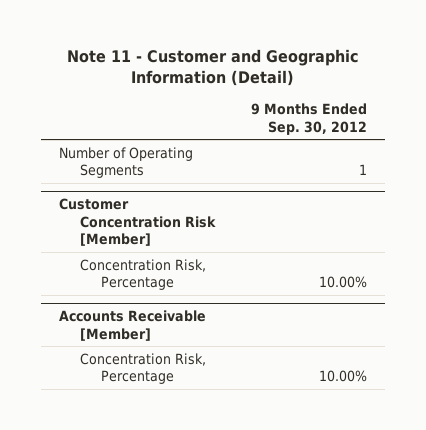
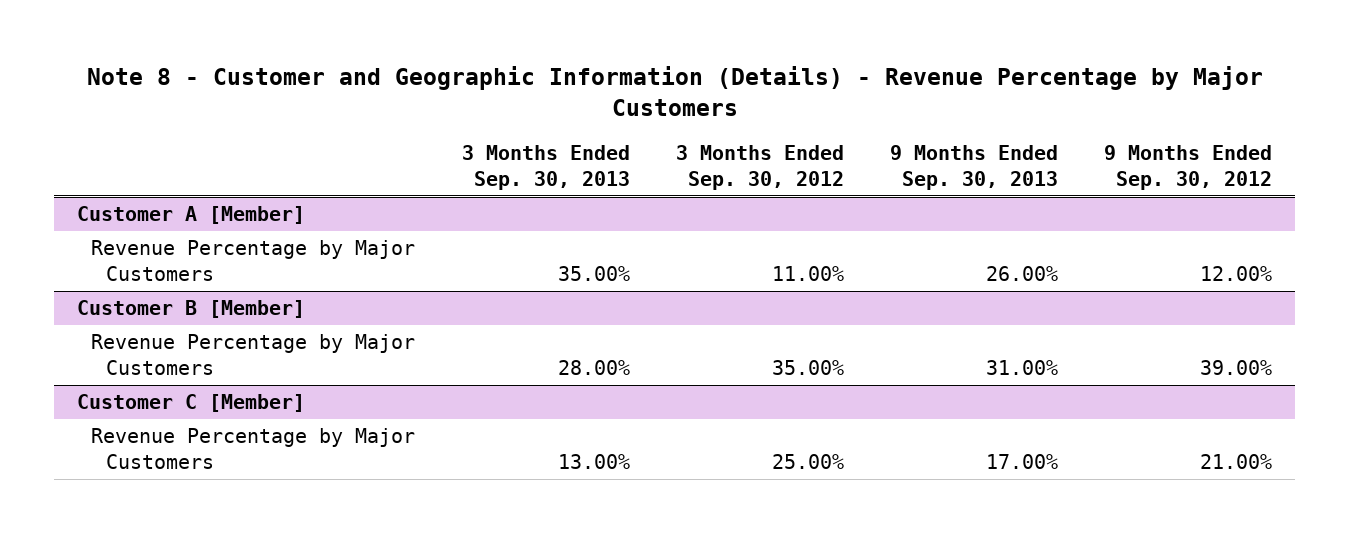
[66,48,359,86] Note 11 - Customer and Geographic Information (Detail) -> [86,65,1263,116] Note 8 - Customer and Geographic Information (Details) - Revenue Percentage by Major Customers
none -> [461,145,630,190] 3 Months Ended Sep. 30, 2013
none -> [675,145,844,190] 3 Months Ended Sep. 30, 2012
none -> [889,145,1058,190] 9 Months Ended Sep. 30, 2013
[58,146,193,179] Number of Operating Segments -> none
[58,198,216,247] Customer Concentration Risk [Member] -> none
[79,258,206,291] Concentration Risk, Percentage -> none
[58,310,206,341] Accounts Receivable [Member] -> none
[79,352,206,385] Concentration Risk, Percentage -> none
none -> [77,206,306,225] Customer A [Member]
none -> [91,240,416,281] Revenue Percentage by Major Customers
none -> [77,300,306,319] Customer B [Member]
none -> [91,334,416,375] Revenue Percentage by Major Customers
none -> [77,394,306,413] Customer C [Member]
none -> [91,428,416,469] Revenue Percentage by Major Customers

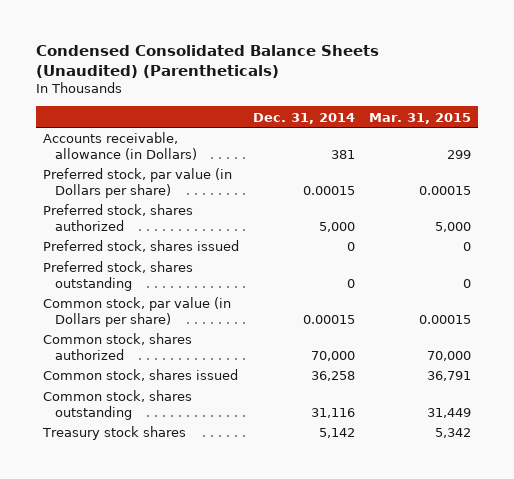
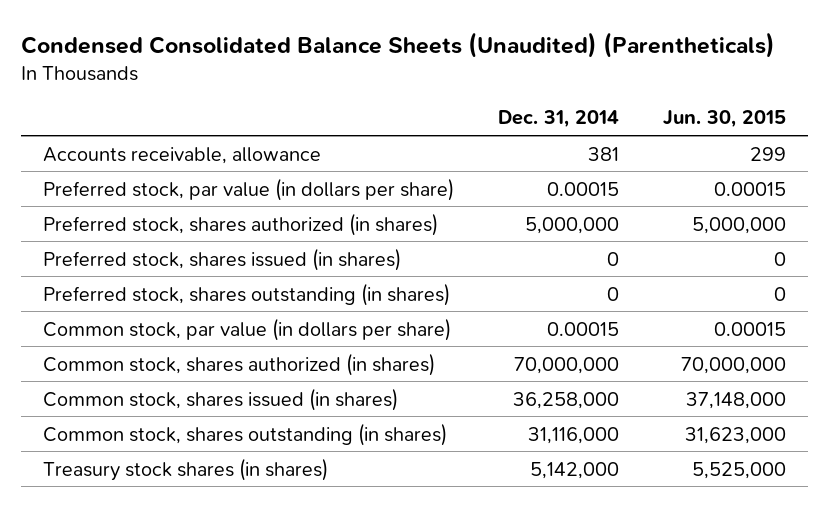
[369,112,472,124] Mar. 31, 2015 -> none
none -> [663,110,787,129] Jun. 30, 2015
[43,132,197,160] Accounts receivable, allowance (in Dollars) -> [43,146,322,164] Accounts receivable, allowance
[43,168,233,198] Preferred stock, par value (in Dollars per share) -> [43,177,455,201] Preferred stock, par value (in dollars per share)
[43,204,194,231] Preferred stock, shares authorized -> [43,212,439,236] Preferred stock, shares authorized (in shares)
[319,221,356,232] 5,000 -> [525,216,620,234] 5,000,000
[43,240,240,253] Preferred stock, shares issued -> [43,247,402,271] Preferred stock, shares issued (in shares)
[43,261,194,291] Preferred stock, shares outstanding -> [43,282,451,306] Preferred stock, shares outstanding (in shares)
[43,297,232,327] Common stock, par value (in Dollars per share) -> [43,317,452,341] Common stock, par value (in dollars per share)
[43,333,193,360] Common stock, shares authorized -> [43,352,436,376] Common stock, shares authorized (in shares)
[311,350,356,361] 70,000 -> [514,356,620,374] 70,000,000
[43,369,239,382] Common stock, shares issued -> [43,387,399,411] Common stock, shares issued (in shares)
[311,371,356,382] 36,258 -> [513,391,620,409] 36,258,000
[43,390,193,420] Common stock, shares outstanding -> [43,422,448,446] Common stock, shares outstanding (in shares)
[311,407,356,418] 31,116 -> [528,426,620,444] 31,116,000
[42,426,187,441] Treasury stock shares -> [43,457,329,481] Treasury stock shares (in shares)
[319,428,356,439] 5,142 -> [530,461,620,479] 5,142,000

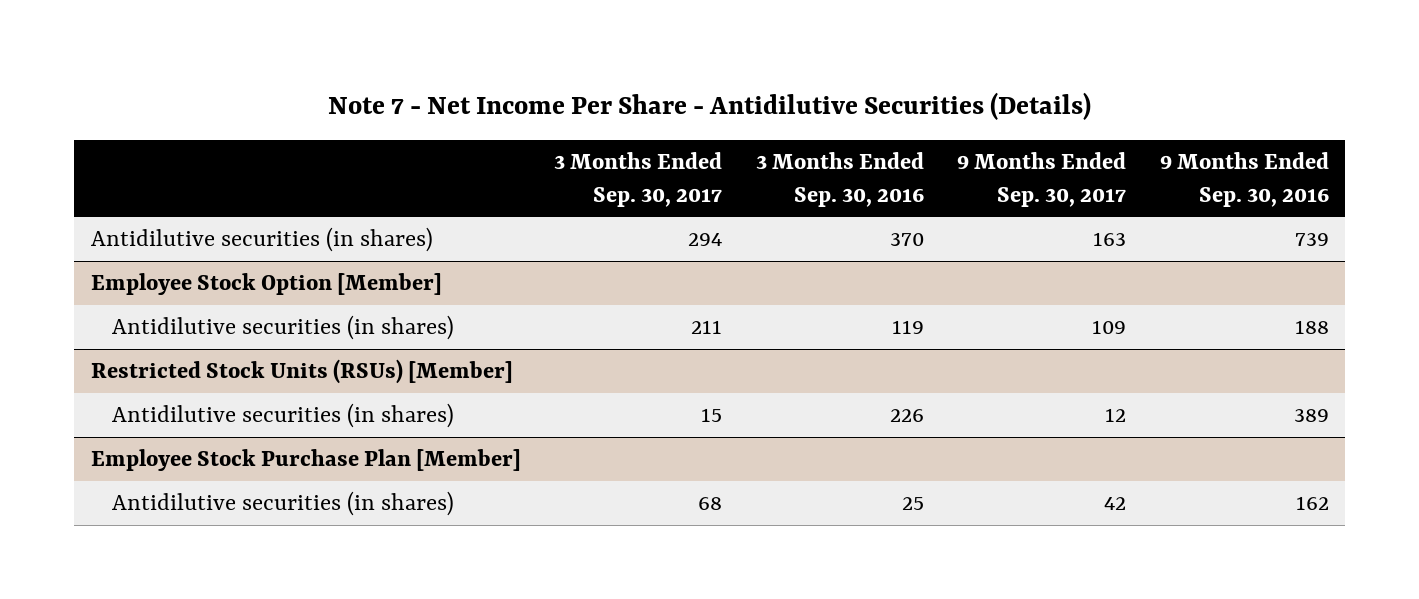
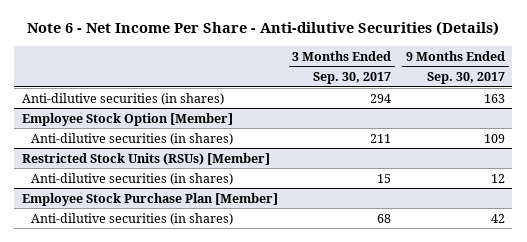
[327,91,1091,120] Note 7 - Net Income Per Share - Antidilutive Securities (Details) -> [27,21,500,37] Note 6 - Net Income Per Share - Anti-dilutive Securities (Details)
[755,152,924,207] 3 Months Ended Sep. 30, 2016 -> none
[1159,152,1329,207] 9 Months Ended Sep. 30, 2016 -> none
[90,227,433,253] Antidilutive securities (in shares) -> [21,92,224,105] Anti-dilutive securities (in shares)
[111,315,454,341] Antidilutive securities (in shares) -> [30,132,233,145] Anti-dilutive securities (in shares)
[111,403,454,429] Antidilutive securities (in shares) -> [30,172,233,185] Anti-dilutive securities (in shares)
[111,491,454,517] Antidilutive securities (in shares) -> [30,212,233,225] Anti-dilutive securities (in shares)

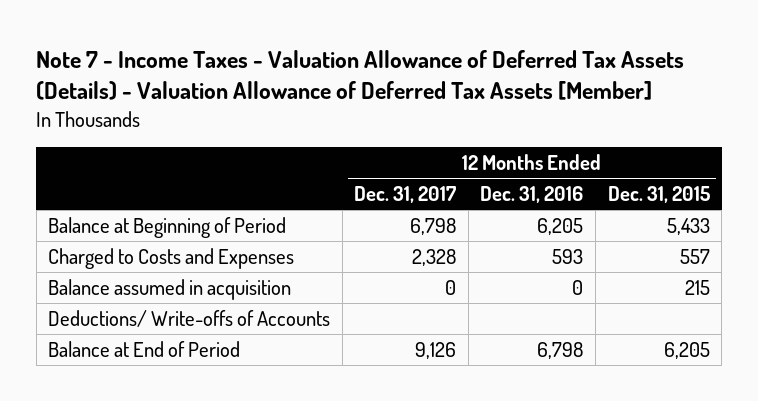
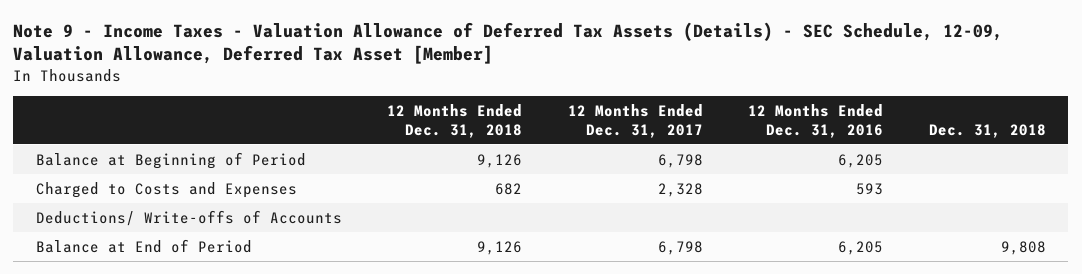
[36,49,685,101] Note 7 - Income Taxes - Valuation Allowance of Deferred Tax Assets (Details) - Valuation Allowance of Deferred Tax Assets [Member] -> [13,21,1004,65] Note 9 - Income Taxes - Valuation Allowance of Deferred Tax Assets (Details) - SEC Schedule, 12-09, Valuation Allowance, Deferred Tax Asset [Member]
[607,185,710,203] Dec. 31, 2015 -> none
none -> [387,103,523,138] 12 Months Ended Dec. 31, 2018
none -> [928,123,1046,138] Dec. 31, 2018
[48,278,292,300] Balance assumed in acquisition -> none
[415,341,457,359] 9,126 -> [657,240,703,255] 6,798
[537,341,584,359] 6,798 -> [838,240,884,255] 6,205

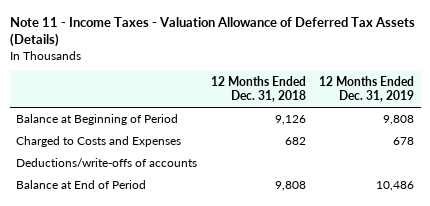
[13,21,1004,65] Note 9 - Income Taxes - Valuation Allowance of Deferred Tax Assets (Details) - SEC Schedule, 12-09, Valuation Allowance, Deferred Tax Asset [Member] -> [9,17,415,48] Note 11 - Income Taxes - Valuation Allowance of Deferred Tax Assets (Details)
[567,103,703,138] 12 Months Ended Dec. 31, 2017 -> none
[748,103,884,138] 12 Months Ended Dec. 31, 2016 -> none
[928,123,1046,138] Dec. 31, 2018 -> none
none -> [318,75,414,103] 12 Months Ended Dec. 31, 2019
[35,209,342,226] Deductions/ Write-offs of Accounts -> [16,157,198,167] Deductions/write-offs of accounts
[477,240,523,255] 9,126 -> [274,180,306,191] 9,808

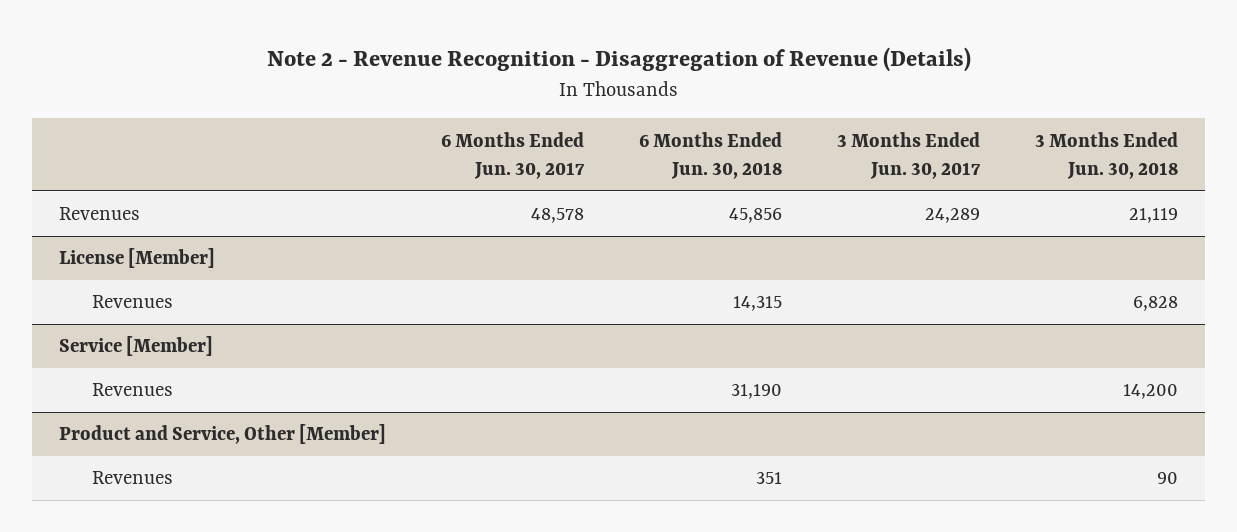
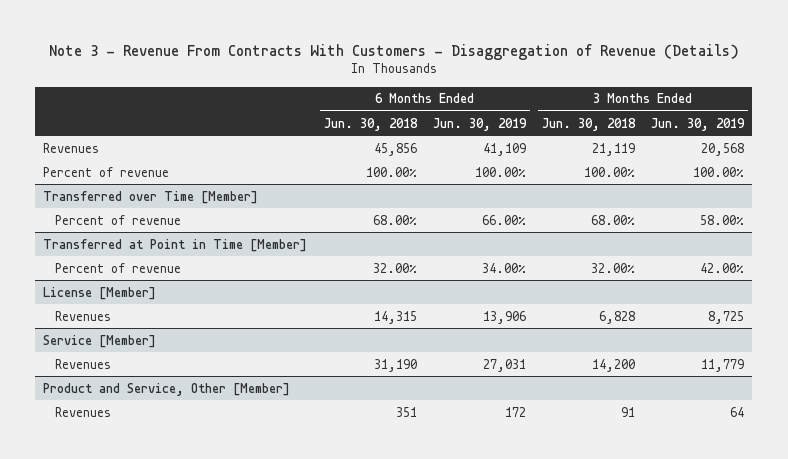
[266,47,971,73] Note 2 - Revenue Recognition - Disaggregation of Revenue (Details) -> [48,43,739,60] Note 3 - Revenue From Contracts With Customers - Disaggregation of Revenue (Details)
[441,131,586,180] 6 Months Ended Jun. 30, 2017 -> none
[836,131,981,180] 3 Months Ended Jun. 30, 2017 -> none
none -> [432,117,527,131] Jun. 30, 2019
none -> [651,117,746,131] Jun. 30, 2019
none -> [43,166,170,177] Percent of revenue
none -> [43,190,259,204] Transferred over Time [Member]
none -> [54,214,181,225] Percent of revenue
none -> [43,238,308,252] Transferred at Point in Time [Member]
none -> [54,262,181,273] Percent of revenue
[1156,472,1178,485] 90 -> [621,406,636,417] 91

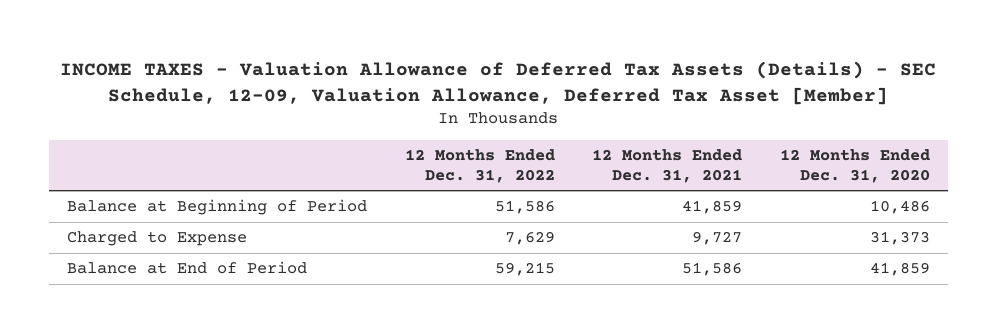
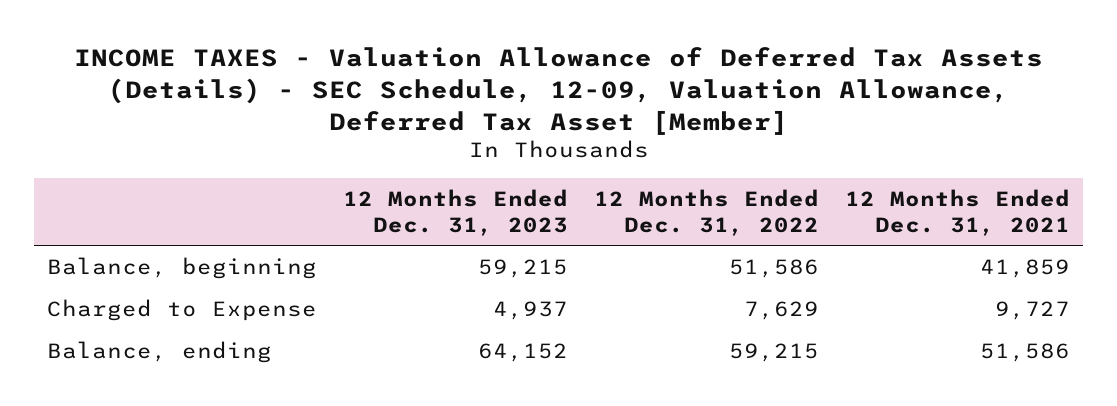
[779,149,930,183] 12 Months Ended Dec. 31, 2020 -> none
none -> [343,189,569,236] 12 Months Ended Dec. 31, 2023
[67,199,368,216] Balance at Beginning of Period -> [46,257,317,280] Balance, beginning
[67,261,308,275] Balance at End of Period -> [46,341,272,364] Balance, ending

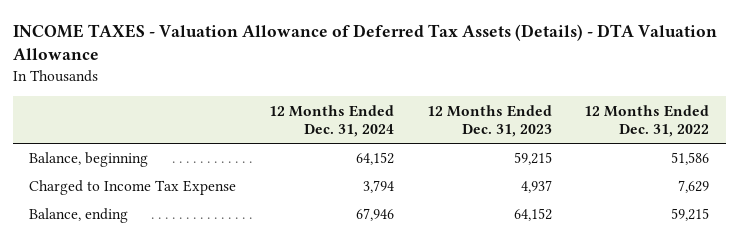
[73,46,1043,135] INCOME TAXES - Valuation Allowance of Deferred Tax Assets (Details) - SEC Schedule, 12-09, Valuation Allowance, Deferred Tax Asset [Member] -> [12,23,717,61] INCOME TAXES - Valuation Allowance of Deferred Tax Assets (Details) - DTA Valuation Allowance
[845,189,1071,236] 12 Months Ended Dec. 31, 2021 -> none
none -> [268,104,394,138] 12 Months Ended Dec. 31, 2024
[46,299,317,322] Charged to Expense -> [29,180,237,196] Charged to Income Tax Expense

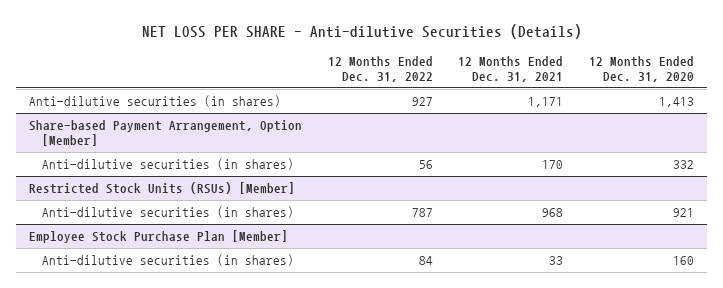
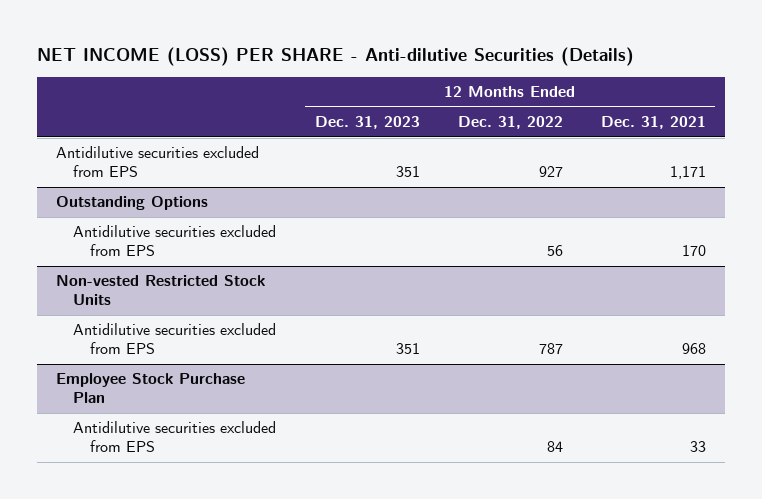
[141,24,582,40] NET LOSS PER SHARE - Anti-dilutive Securities (Details) -> [37,47,635,67] NET INCOME (LOSS) PER SHARE - Anti-dilutive Securities (Details)
[589,55,695,83] 12 Months Ended Dec. 31, 2020 -> none
none -> [314,116,420,130] Dec. 31, 2023
[29,94,282,107] Anti-dilutive securities (in shares) -> [56,146,260,178] Antidilutive securities excluded from EPS
[29,119,303,147] Share-based Payment Arrangement, Option [Member] -> [56,196,209,211] Outstanding Options
[41,157,294,170] Anti-dilutive securities (in shares) -> [73,225,277,257] Antidilutive securities excluded from EPS
[29,181,296,194] Restricted Stock Units (RSUs) [Member] -> [56,275,266,306] Non-vested Restricted Stock Units
[41,205,294,218] Anti-dilutive securities (in shares) -> [73,323,277,355] Antidilutive securities excluded from EPS
[29,229,289,243] Employee Stock Purchase Plan [Member] -> [56,373,246,404] Employee Stock Purchase Plan
[41,253,294,266] Anti-dilutive securities (in shares) -> [73,421,277,453] Antidilutive securities excluded from EPS

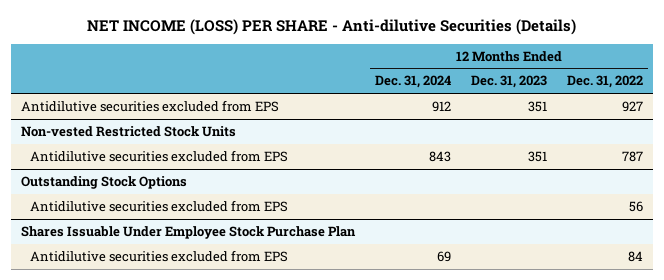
[600,116,706,130] Dec. 31, 2021 -> none
none -> [374,75,451,89] Dec. 31, 2024
[56,196,209,211] Outstanding Options -> none
[73,225,277,257] Antidilutive securities excluded from EPS -> none
none -> [20,175,187,189] Outstanding Stock Options
none -> [30,199,289,212] Antidilutive securities excluded from EPS
[56,373,246,404] Employee Stock Purchase Plan -> [20,225,356,239] Shares Issuable Under Employee Stock Purchase Plan

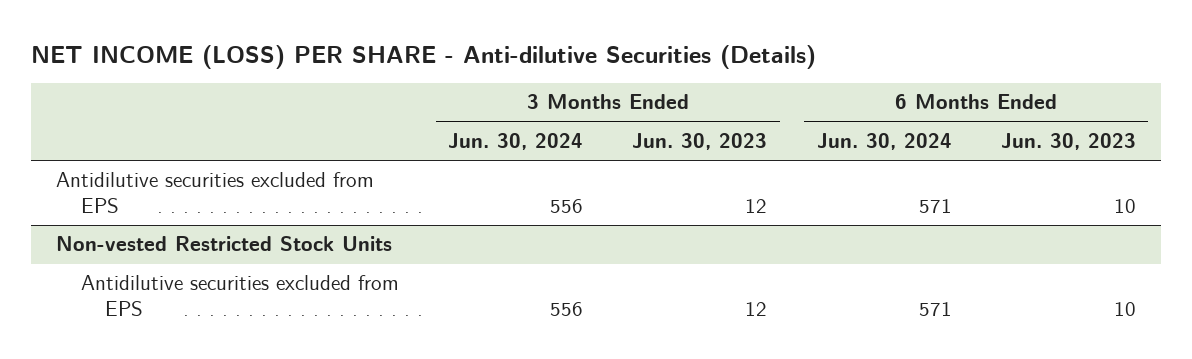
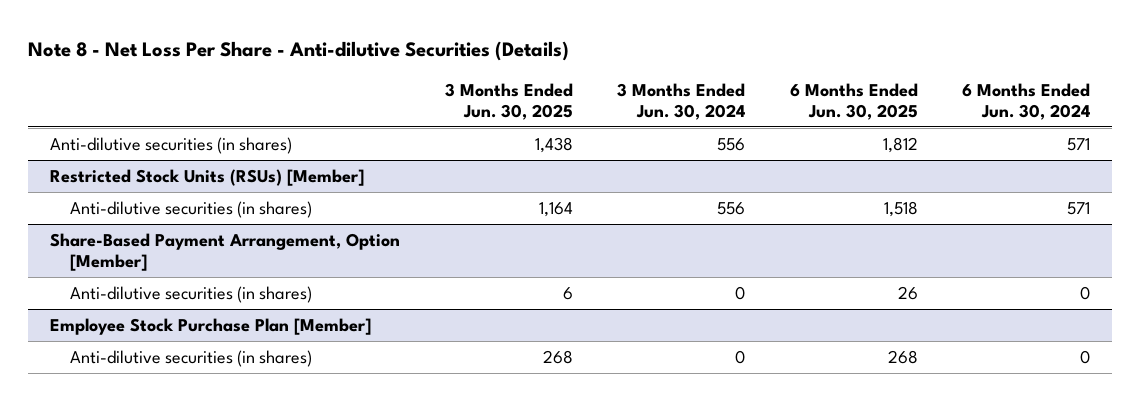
[31,44,817,69] NET INCOME (LOSS) PER SHARE - Anti-dilutive Securities (Details) -> [28,40,570,61] Note 8 - Net Loss Per Share - Anti-dilutive Securities (Details)
[632,133,768,151] Jun. 30, 2023 -> none
[1000,133,1136,151] Jun. 30, 2023 -> none
none -> [444,82,573,120] 3 Months Ended Jun. 30, 2025
none -> [789,82,918,120] 6 Months Ended Jun. 30, 2025
[55,172,374,213] Antidilutive securities excluded from EPS -> [50,136,293,154] Anti-dilutive securities (in shares)
[55,236,392,252] Non-vested Restricted Stock Units -> [50,168,365,186] Restricted Stock Units (RSUs) [Member]
[80,275,399,316] Antidilutive securities excluded from EPS -> [70,200,313,218] Anti-dilutive securities (in shares)
none -> [50,232,401,272] Share-Based Payment Arrangement, Option [Member]
none -> [70,285,313,303] Anti-dilutive securities (in shares)
none -> [50,317,372,335] Employee Stock Purchase Plan [Member]
none -> [70,349,313,367] Anti-dilutive securities (in shares)

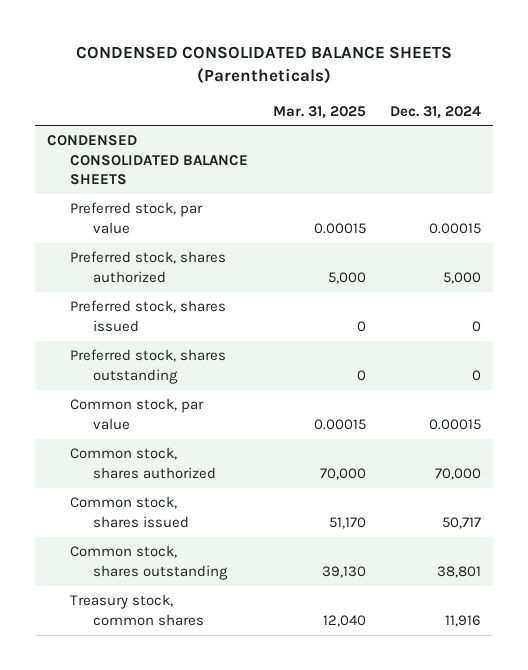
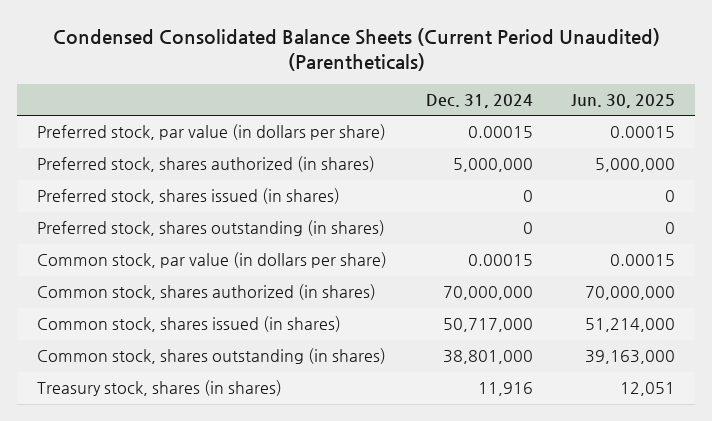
[76,46,453,85] CONDENSED CONSOLIDATED BALANCE SHEETS (Parentheticals) -> [53,27,661,71] Condensed Consolidated Balance Sheets (Current Period Unaudited) (Parentheticals)
[272,105,366,119] Mar. 31, 2025 -> none
none -> [571,94,676,109] Jun. 30, 2025
[47,135,249,185] CONDENSED CONSOLIDATED BALANCE SHEETS -> none
[70,202,204,234] Preferred stock, par value -> [36,124,386,141] Preferred stock, par value (in dollars per share)
[70,251,227,283] Preferred stock, shares authorized -> [36,156,375,173] Preferred stock, shares authorized (in shares)
[443,271,482,284] 5,000 -> [452,158,533,173] 5,000,000
[70,300,227,332] Preferred stock, shares issued -> [36,188,340,205] Preferred stock, shares issued (in shares)
[70,349,227,384] Preferred stock, shares outstanding -> [36,220,385,237] Preferred stock, shares outstanding (in shares)
[70,398,205,430] Common stock, par value -> [36,252,387,269] Common stock, par value (in dollars per share)
[70,447,217,479] Common stock, shares authorized -> [36,284,376,301] Common stock, shares authorized (in shares)
[435,467,482,480] 70,000 -> [442,286,533,301] 70,000,000
[70,496,190,528] Common stock, shares issued -> [36,316,341,333] Common stock, shares issued (in shares)
[442,516,482,529] 50,717 -> [442,318,533,333] 50,717,000
[70,545,229,580] Common stock, shares outstanding -> [36,348,386,365] Common stock, shares outstanding (in shares)
[437,565,482,578] 38,801 -> [442,350,533,365] 38,801,000
[70,594,205,626] Treasury stock, common shares -> [36,380,282,397] Treasury stock, shares (in shares)

